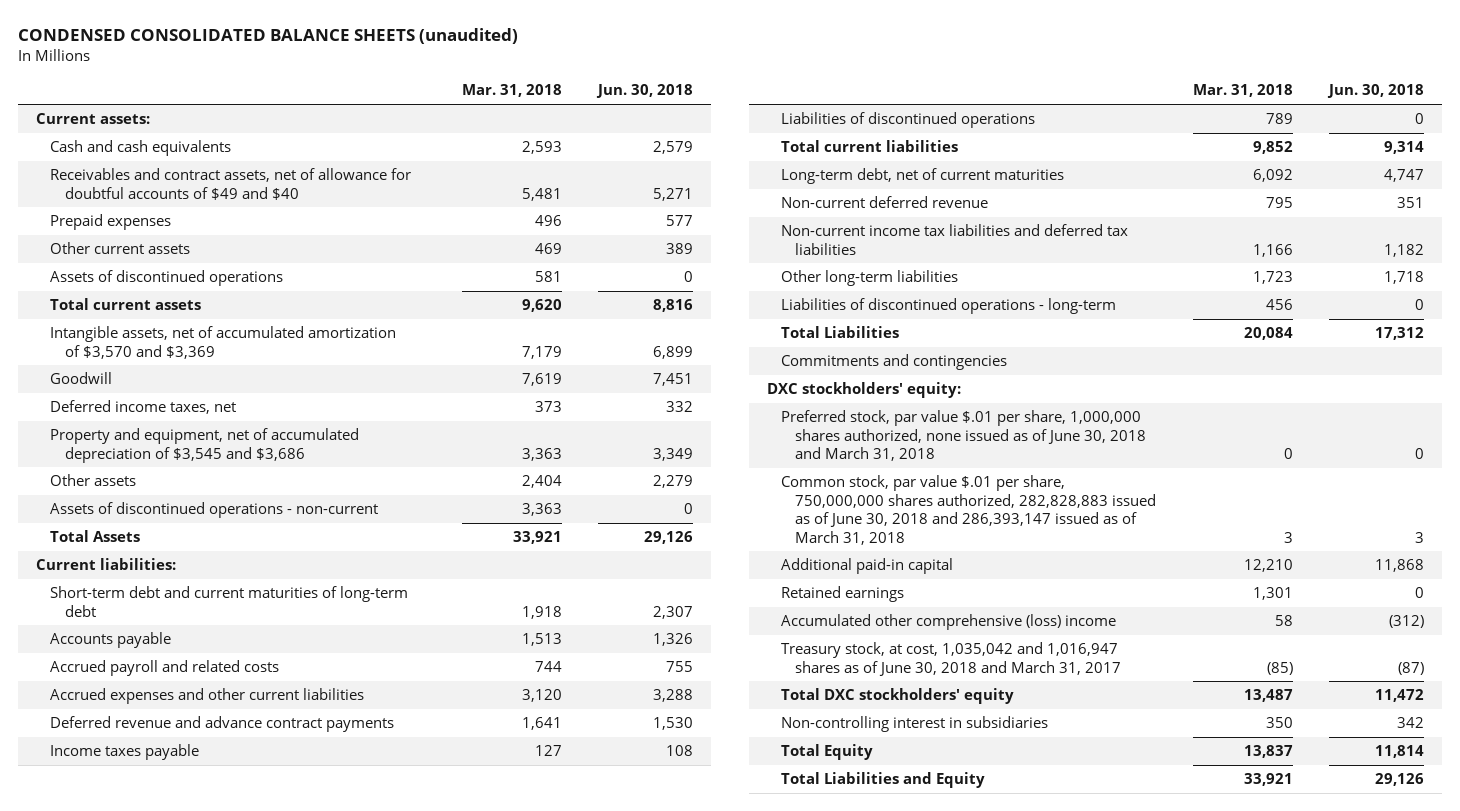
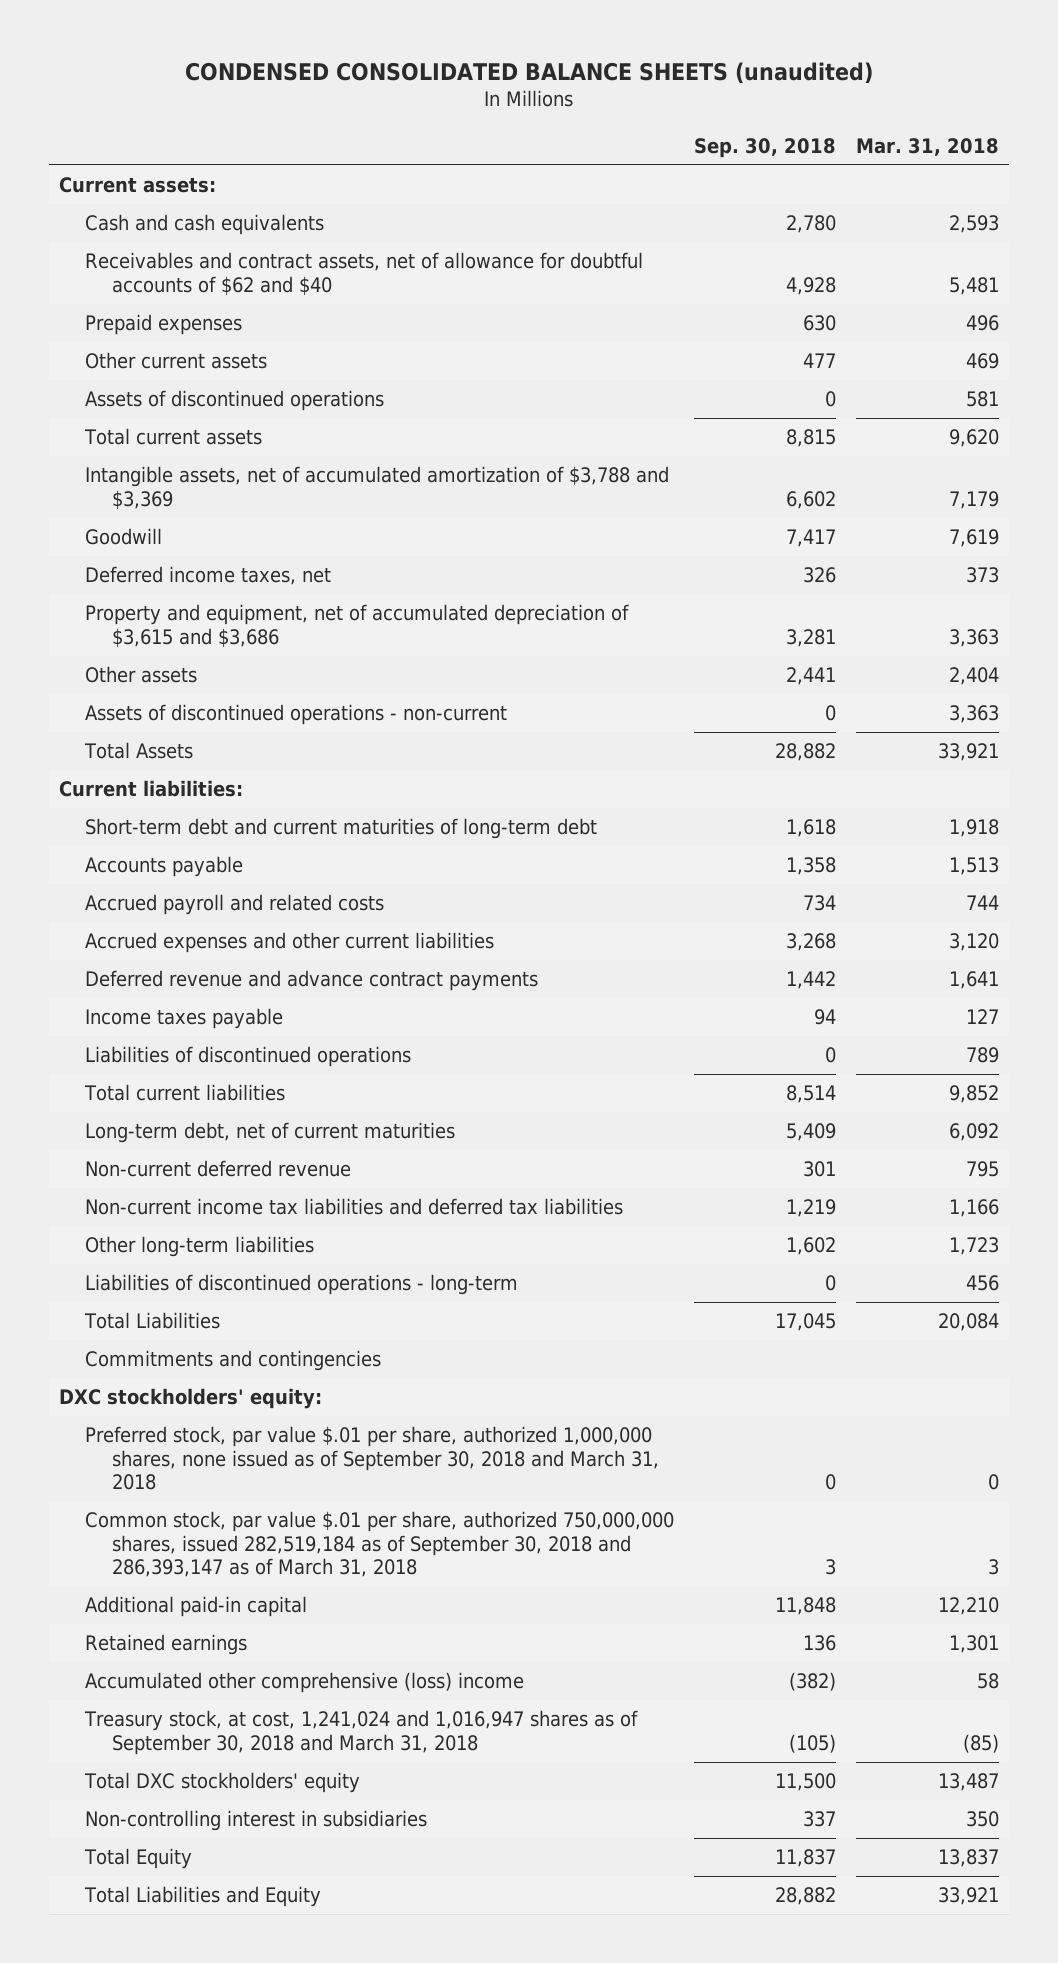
[596,84,694,99] Jun. 30, 2018 -> none
none -> [694,137,837,158] Sep. 30, 2018
[50,168,412,200] Receivables and contract assets, net of allowance for doubtful accounts of $49 and $40 -> [85,252,644,295] Receivables and contract assets, net of allowance for doubtful accounts of $62 and $40
[50,326,397,359] Intangible assets, net of accumulated amortization of $3,570 and $3,369 -> [85,466,670,509] Intangible assets, net of accumulated amortization of $3,788 and $3,369
[50,428,360,463] Property and equipment, net of accumulated depreciation of $3,545 and $3,686 -> [85,604,630,647] Property and equipment, net of accumulated depreciation of $3,615 and $3,686
[781,410,1147,462] Preferred stock, par value $.01 per share, 1,000,000 shares authorized, none issued as of June 30, 2018 and March 31, 2018 -> [85,1426,659,1490] Preferred stock, par value $.01 per share, authorized 1,000,000 shares, none issued as of September 30, 2018 and March 31, 2018
[781,475,1157,545] Common stock, par value $.01 per share, 750,000,000 shares authorized, 282,828,883 issued as of June 30, 2018 and 286,393,147 issued as of March 31, 2018 -> [85,1511,675,1577] Common stock, par value $.01 per share, authorized 750,000,000 shares, issued 282,519,184 as of September 30, 2018 and 286,393,147 as of March 31, 2018
[781,642,1122,676] Treasury stock, at cost, 1,035,042 and 1,016,947 shares as of June 30, 2018 and March 31, 2017 -> [84,1710,639,1755] Treasury stock, at cost, 1,241,024 and 1,016,947 shares as of September 30, 2018 and March 31, 2018

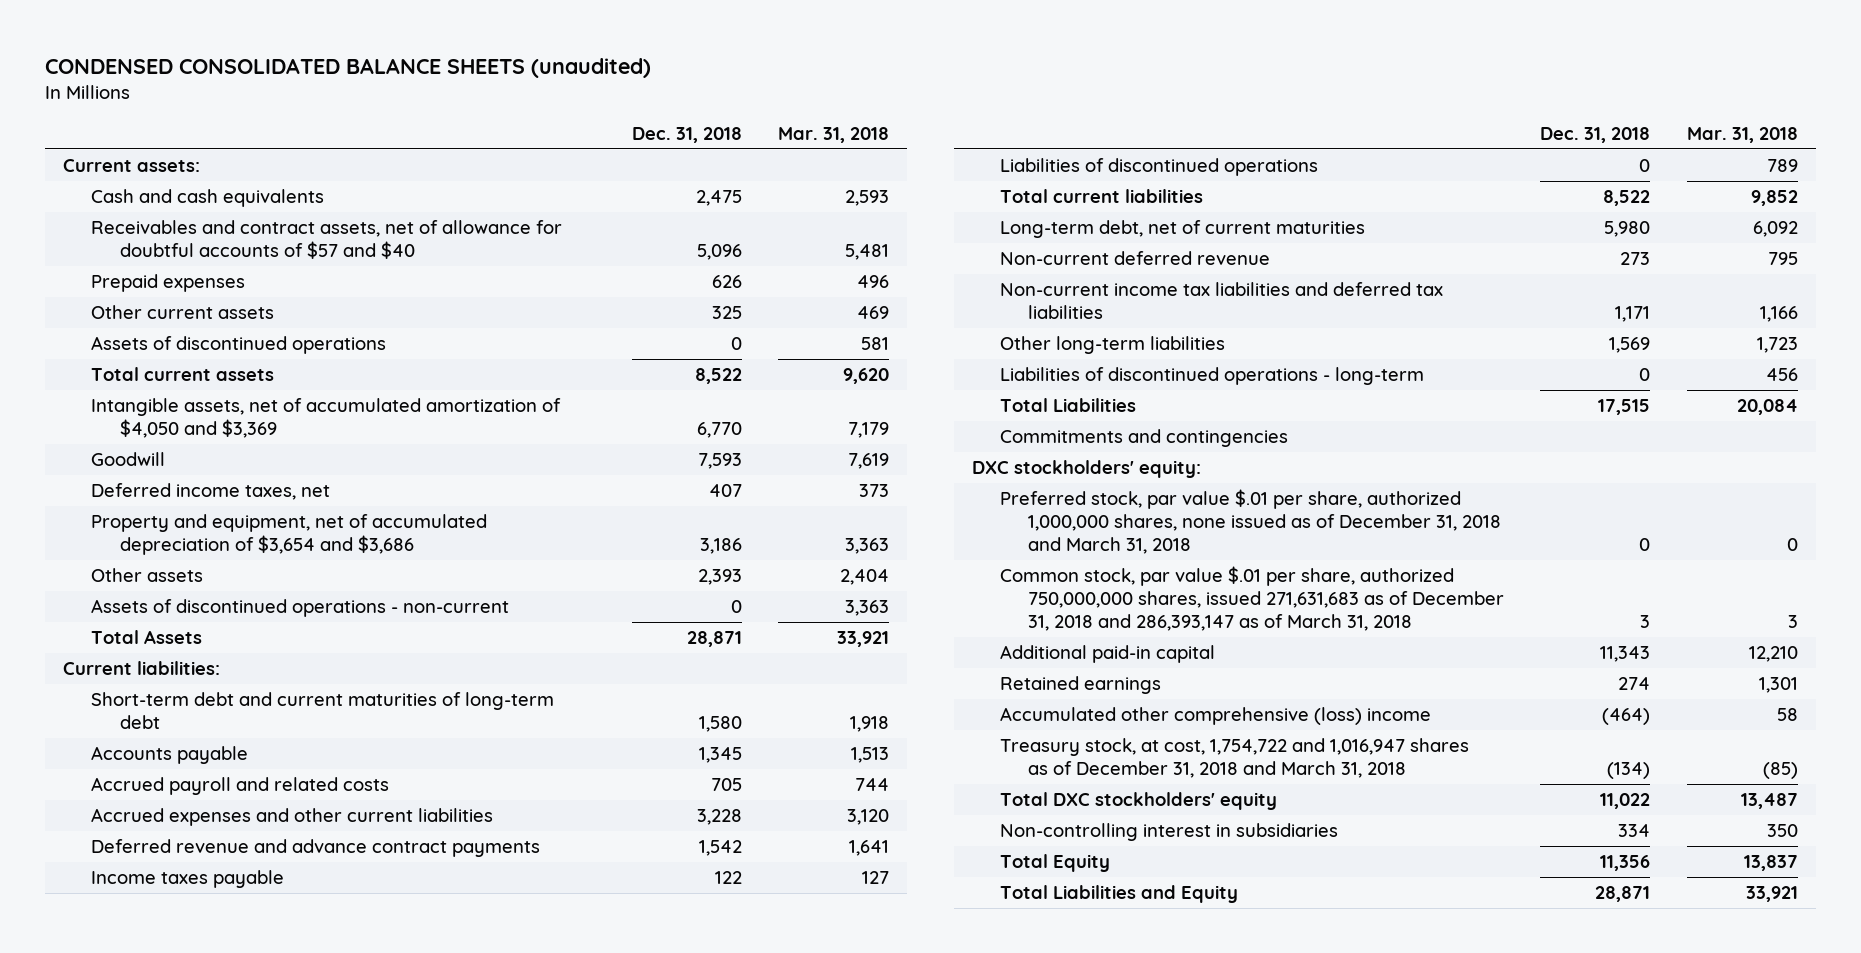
[694,137,837,158] Sep. 30, 2018 -> none
none -> [631,126,742,143] Dec. 31, 2018
[85,252,644,295] Receivables and contract assets, net of allowance for doubtful accounts of $62 and $40 -> [91,220,563,259] Receivables and contract assets, net of allowance for doubtful accounts of $57 and $40
[85,466,670,509] Intangible assets, net of accumulated amortization of $3,788 and $3,369 -> [91,398,562,438] Intangible assets, net of accumulated amortization of $4,050 and $3,369
[85,604,630,647] Property and equipment, net of accumulated depreciation of $3,615 and $3,686 -> [91,514,488,555] Property and equipment, net of accumulated depreciation of $3,654 and $3,686
[85,1426,659,1490] Preferred stock, par value $.01 per share, authorized 1,000,000 shares, none issued as of September 30, 2018 and March 31, 2018 -> [999,489,1502,554] Preferred stock, par value $.01 per share, authorized 1,000,000 shares, none issued as of December 31, 2018 and March 31, 2018
[85,1511,675,1577] Common stock, par value $.01 per share, authorized 750,000,000 shares, issued 282,519,184 as of September 30, 2018 and 286,393,147 as of March 31, 2018 -> [999,566,1505,631] Common stock, par value $.01 per share, authorized 750,000,000 shares, issued 271,631,683 as of December 31, 2018 and 286,393,147 as of March 31, 2018
[84,1710,639,1755] Treasury stock, at cost, 1,241,024 and 1,016,947 shares as of September 30, 2018 and March 31, 2018 -> [999,738,1469,778] Treasury stock, at cost, 1,754,722 and 1,016,947 shares as of December 31, 2018 and March 31, 2018

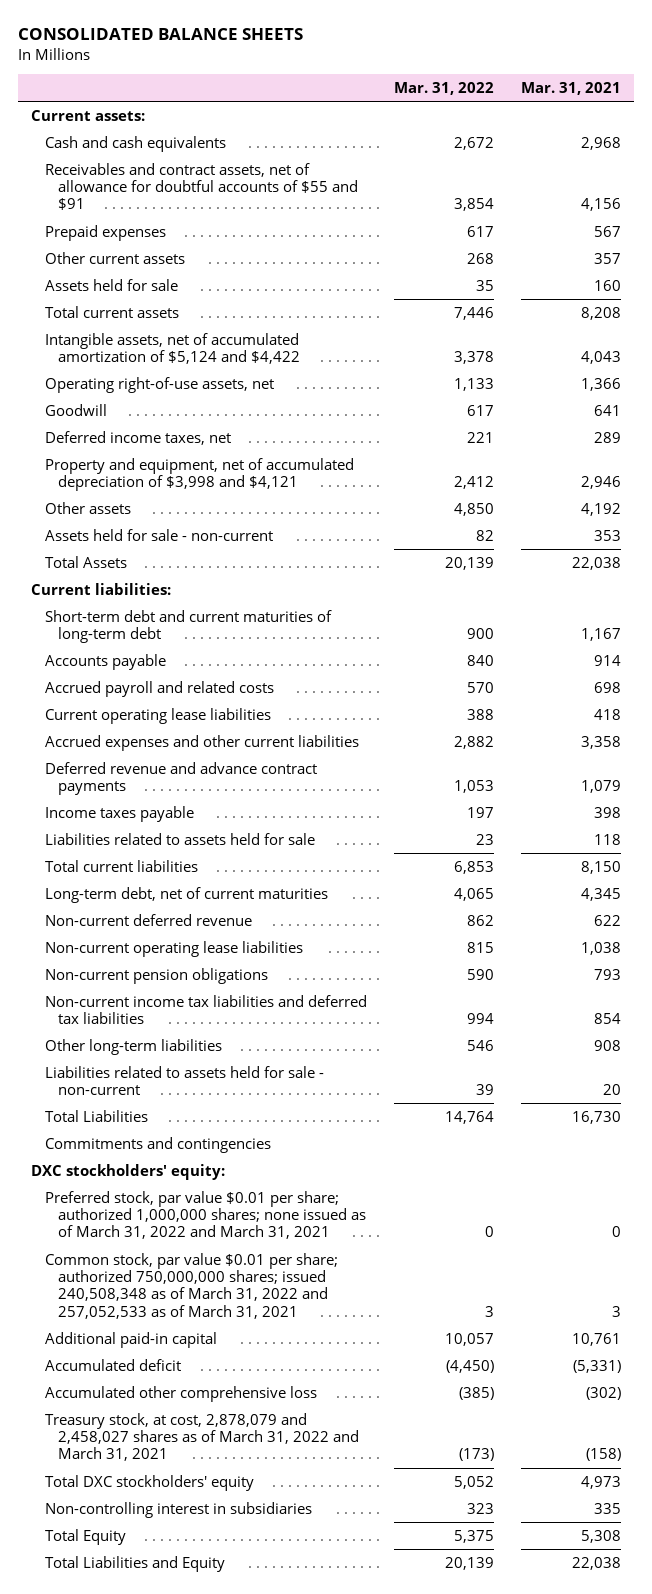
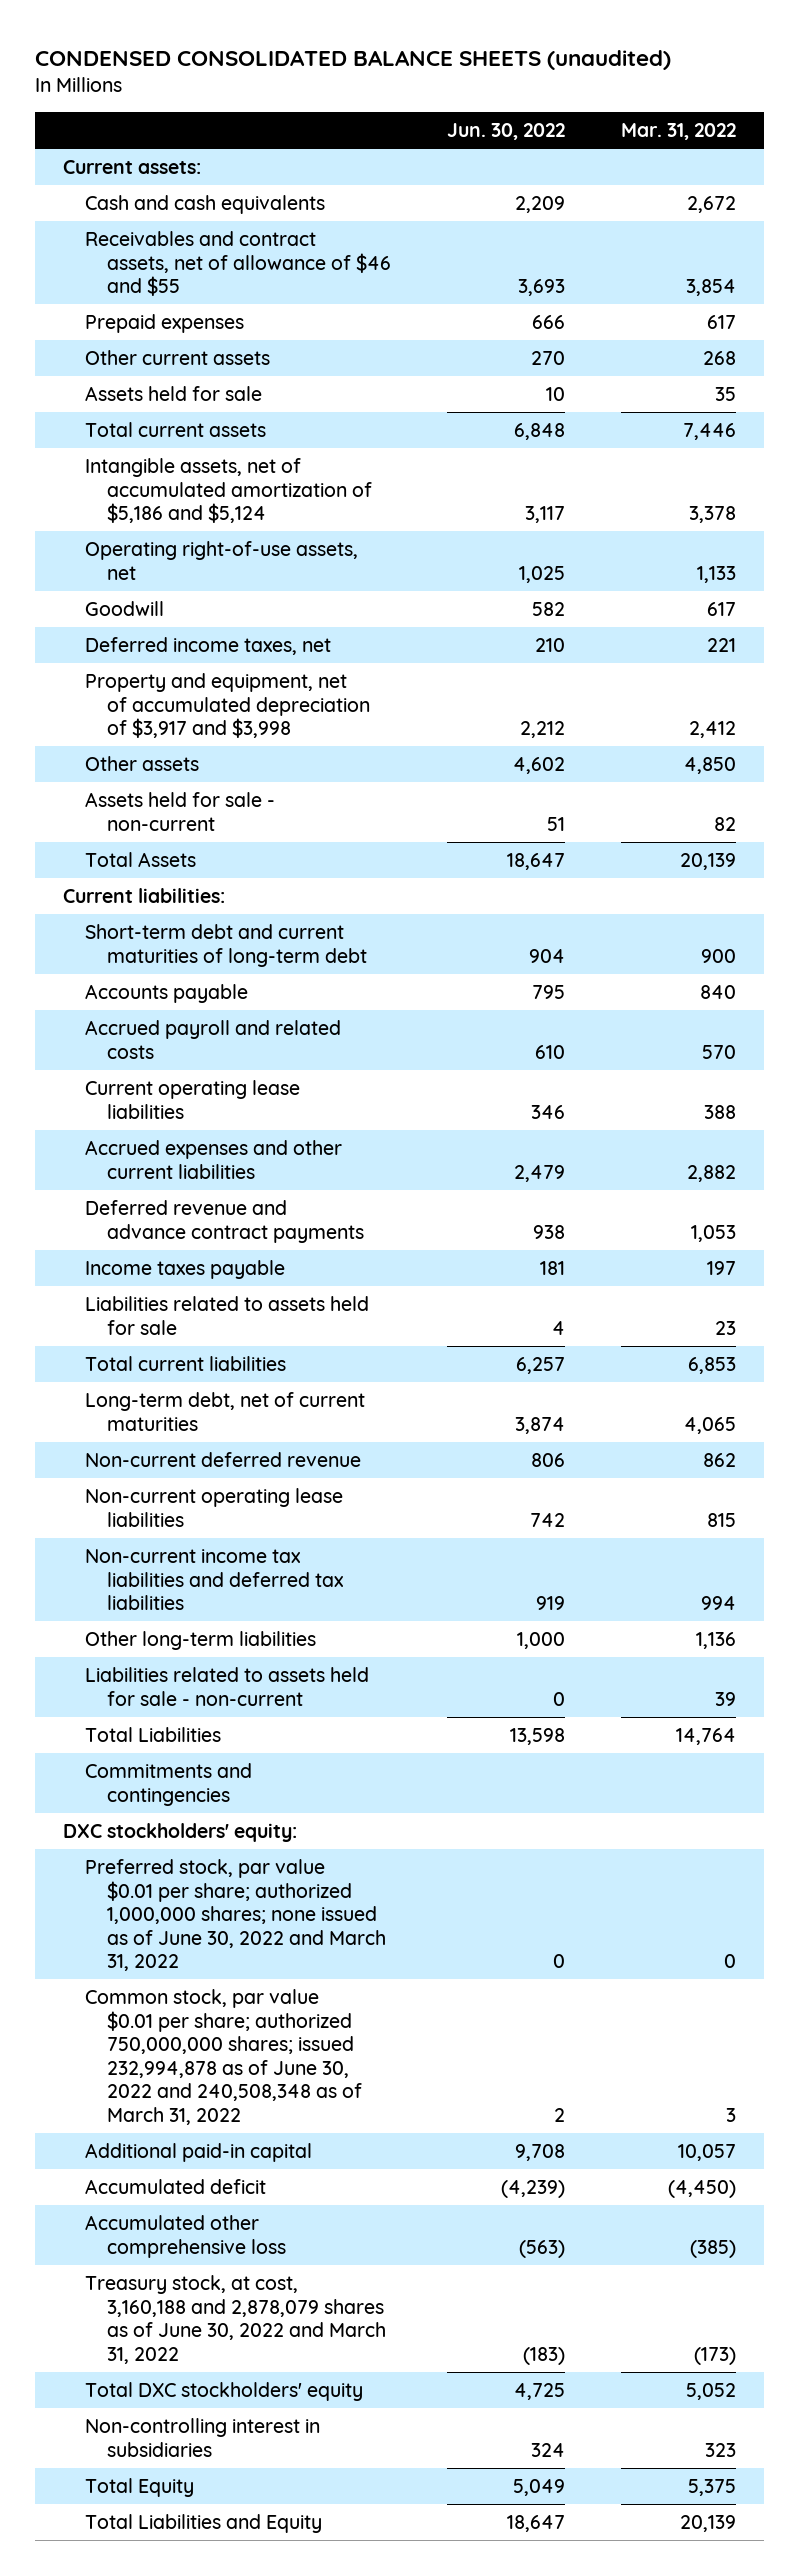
[17,28,303,41] CONSOLIDATED BALANCE SHEETS -> [35,49,672,70] CONDENSED CONSOLIDATED BALANCE SHEETS (unaudited)
[520,81,621,95] Mar. 31, 2021 -> none
none -> [446,123,565,141] Jun. 30, 2022
[44,162,359,211] Receivables and contract assets, net of allowance for doubtful accounts of $55 and $91 -> [85,231,391,297] Receivables and contract assets, net of allowance of $46 and $55
[44,332,301,364] Intangible assets, net of accumulated amortization of $5,124 and $4,422 -> [85,458,372,524] Intangible assets, net of accumulated amortization of $5,186 and $5,124
[44,457,354,491] Property and equipment, net of accumulated depreciation of $3,998 and $4,121 -> [85,673,370,739] Property and equipment, net of accumulated depreciation of $3,917 and $3,998
[44,967,268,984] Non-current pension obligations -> none
[466,1039,494,1051] 546 -> [695,1632,736,1650] 1,136
[44,1190,367,1240] Preferred stock, par value $0.01 per share; authorized 1,000,000 shares; none issued as of March 31, 2022 and March 31, 2021 -> [85,1859,386,1972] Preferred stock, par value $0.01 per share; authorized 1,000,000 shares; none issued as of June 30, 2022 and March 31, 2022
[44,1252,338,1319] Common stock, par value $0.01 per share; authorized 750,000,000 shares; issued 240,508,348 as of March 31, 2022 and 257,052,533 as of March 31, 2021 -> [85,1989,362,2125] Common stock, par value $0.01 per share; authorized 750,000,000 shares; issued 232,994,878 as of June 30, 2022 and 240,508,348 as of March 31, 2022
[44,1412,360,1462] Treasury stock, at cost, 2,878,079 and 2,458,027 shares as of March 31, 2022 and March 31, 2021 -> [85,2275,386,2364] Treasury stock, at cost, 3,160,188 and 2,878,079 shares as of June 30, 2022 and March 31, 2022

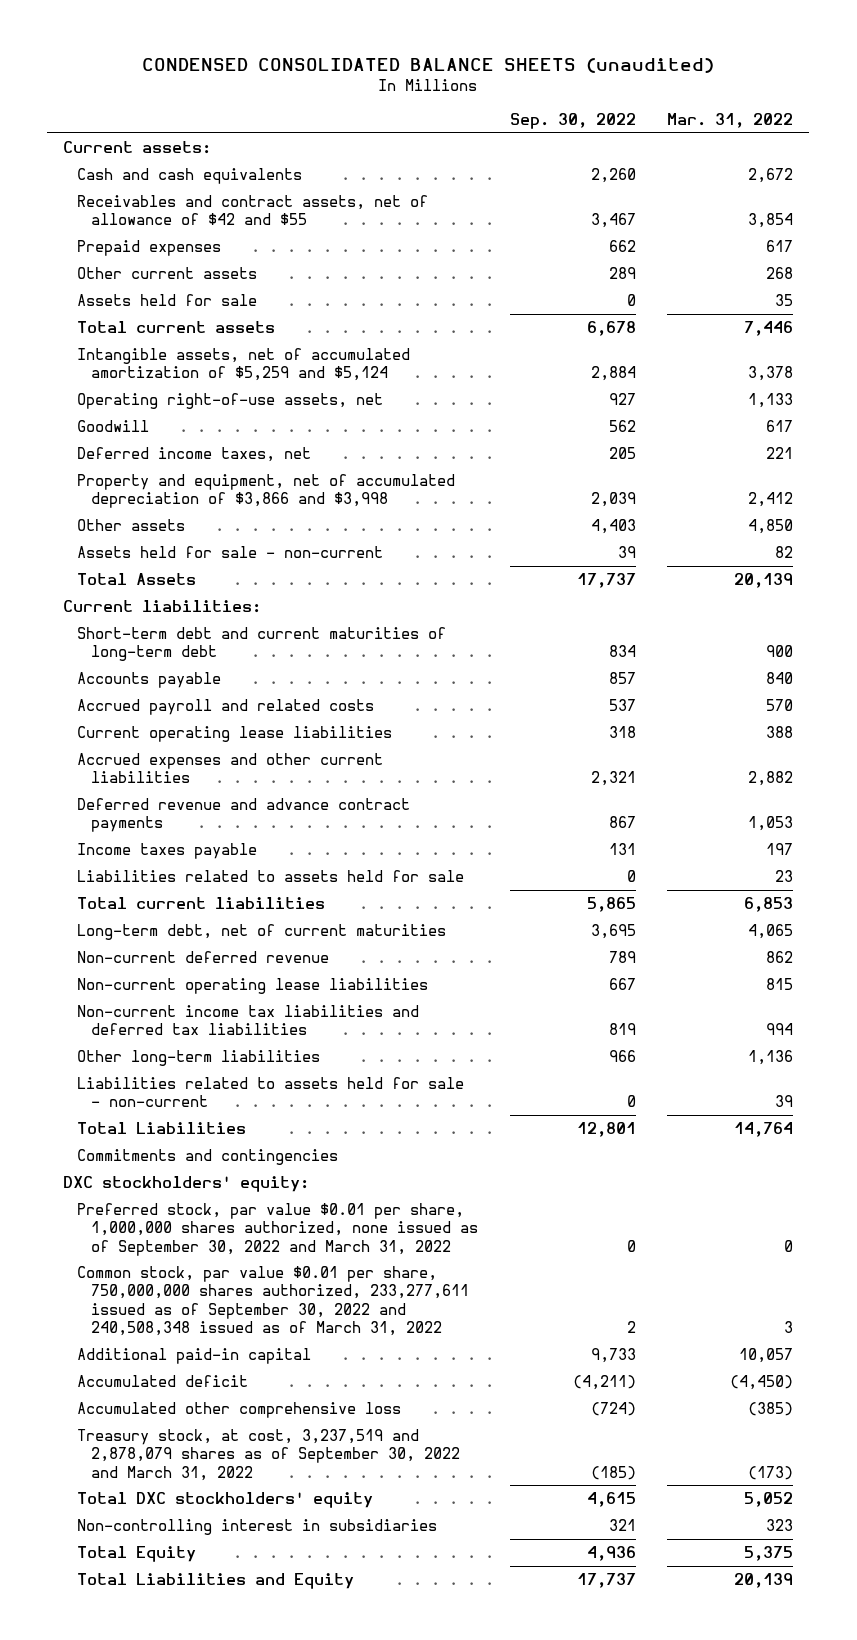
[446,123,565,141] Jun. 30, 2022 -> none
none -> [509,112,636,129] Sep. 30, 2022
[85,231,391,297] Receivables and contract assets, net of allowance of $46 and $55 -> [77,195,429,226] Receivables and contract assets, net of allowance of $42 and $55
[85,458,372,524] Intangible assets, net of accumulated amortization of $5,186 and $5,124 -> [77,348,411,382] Intangible assets, net of accumulated amortization of $5,259 and $5,124
[85,673,370,739] Property and equipment, net of accumulated depreciation of $3,917 and $3,998 -> [77,474,456,509] Property and equipment, net of accumulated depreciation of $3,866 and $3,998
[85,1859,386,1972] Preferred stock, par value $0.01 per share; authorized 1,000,000 shares; none issued as of June 30, 2022 and March 31, 2022 -> [77,1203,479,1256] Preferred stock, par value $0.01 per share, 1,000,000 shares authorized, none issued as of September 30, 2022 and March 31, 2022
[85,1989,362,2125] Common stock, par value $0.01 per share; authorized 750,000,000 shares; issued 232,994,878 as of June 30, 2022 and 240,508,348 as of March 31, 2022 -> [77,1266,470,1336] Common stock, par value $0.01 per share, 750,000,000 shares authorized, 233,277,611 issued as of September 30, 2022 and 240,508,348 issued as of March 31, 2022
[85,2275,386,2364] Treasury stock, at cost, 3,160,188 and 2,878,079 shares as of June 30, 2022 and March 31, 2022 -> [77,1429,461,1481] Treasury stock, at cost, 3,237,519 and 2,878,079 shares as of September 30, 2022 and March 31, 2022

